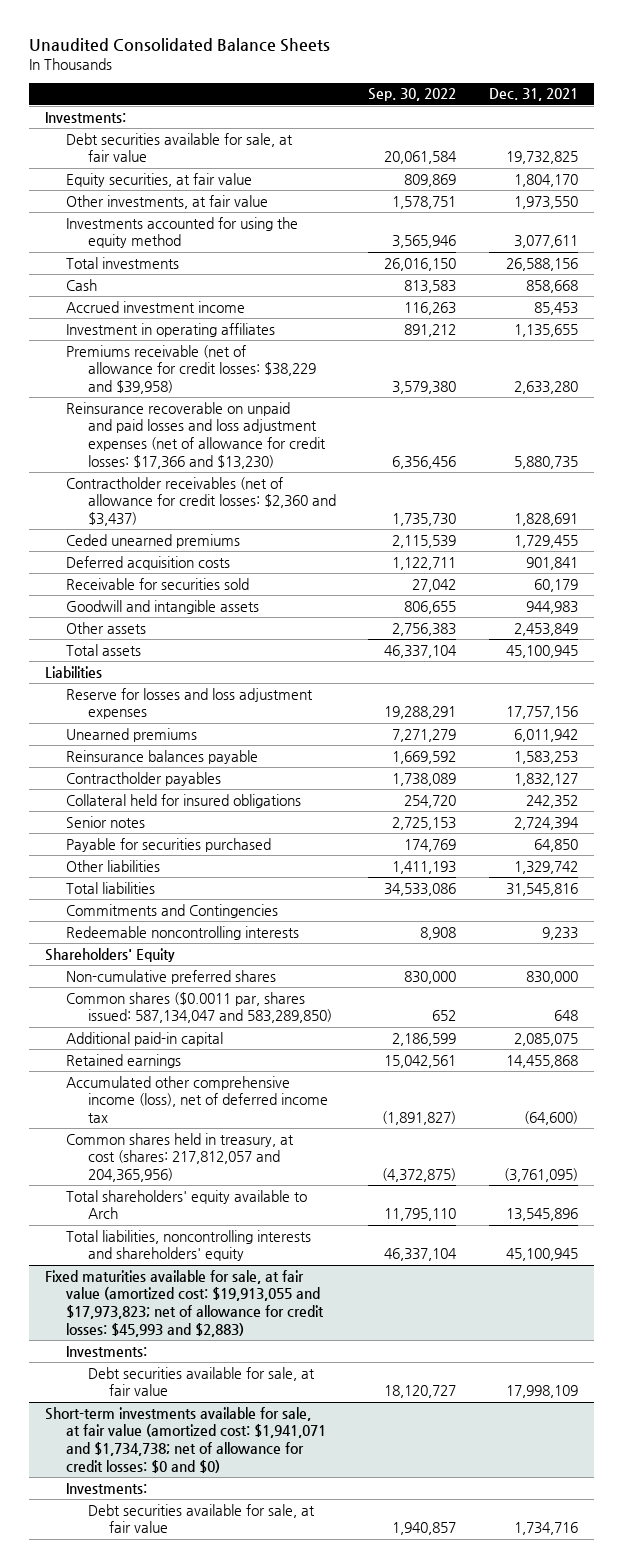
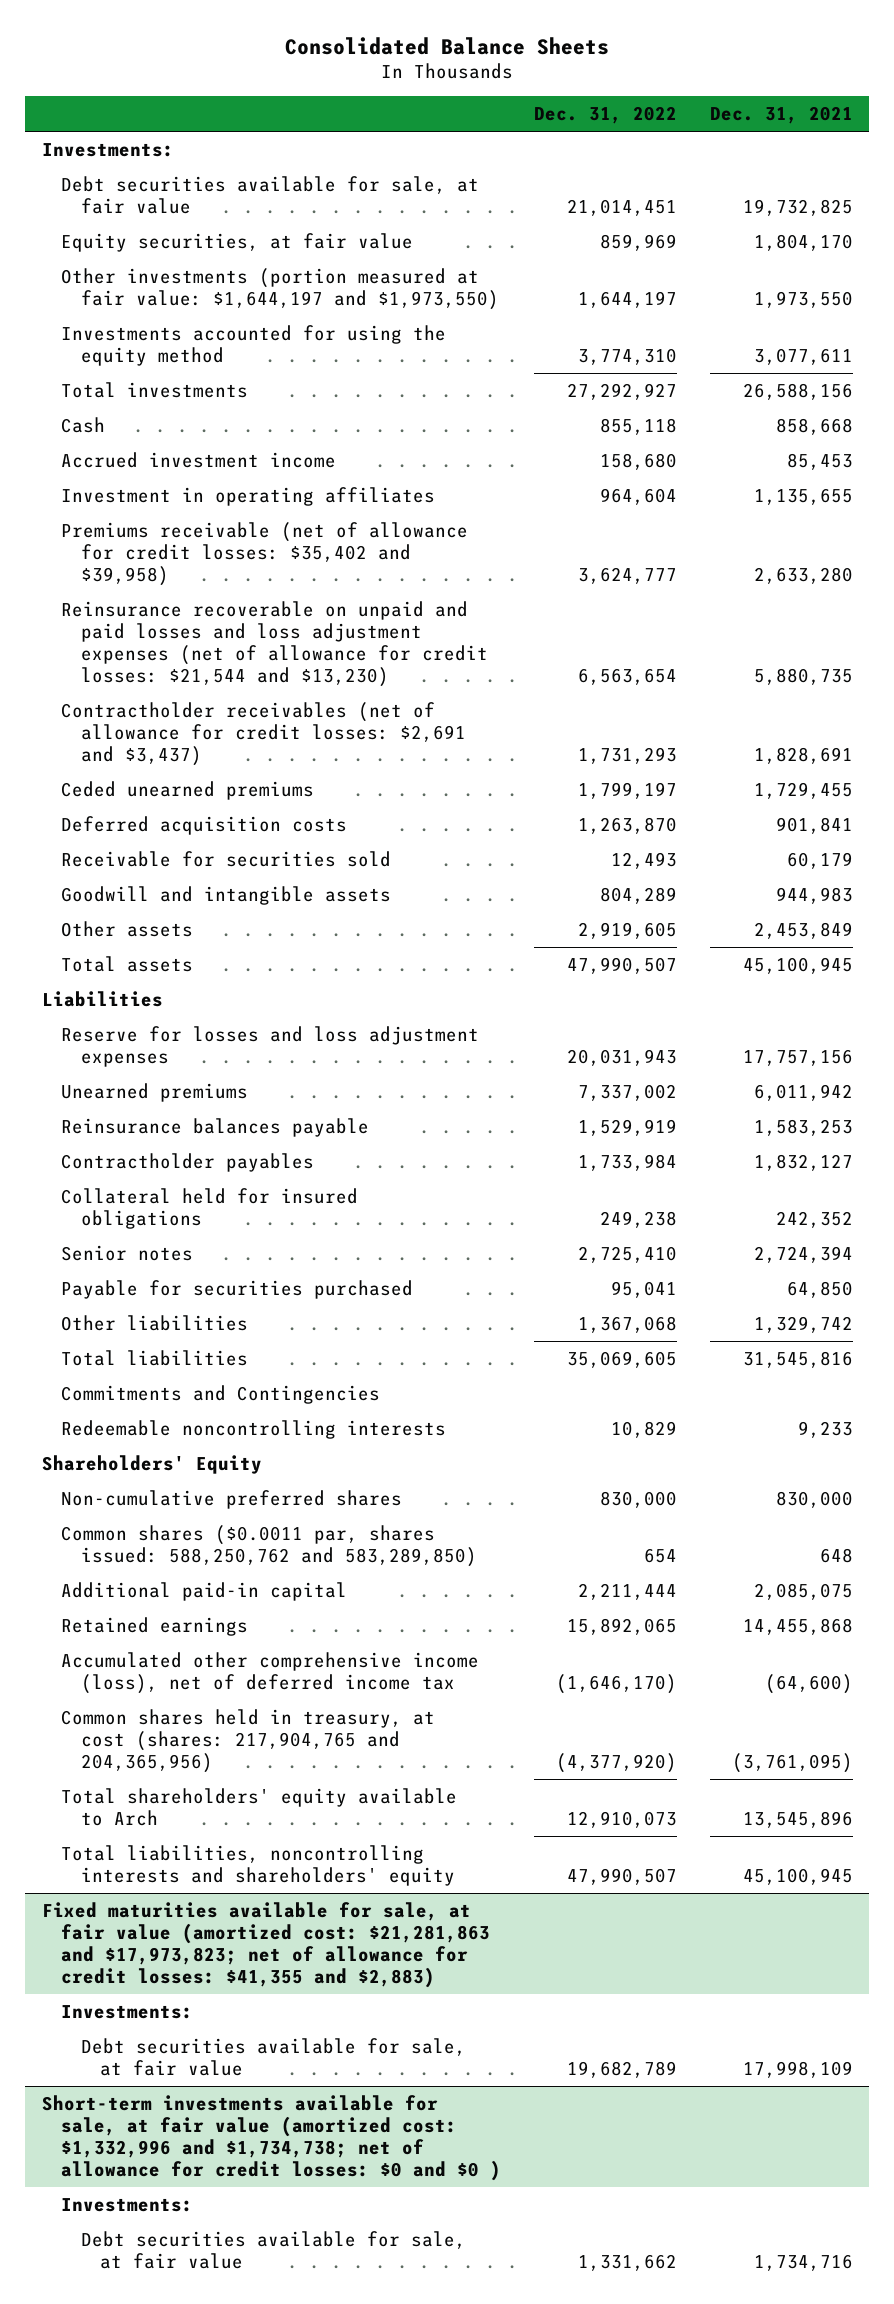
[28,38,330,53] Unaudited Consolidated Balance Sheets -> [285,36,610,55] Consolidated Balance Sheets
[368,88,457,102] Sep. 30, 2022 -> none
none -> [533,106,677,125] Dec. 31, 2022
[66,194,269,209] Other investments, at fair value -> [61,267,499,310] Other investments (portion measured at fair value: $1,644,197 and $1,973,550)
[66,344,316,395] Premiums receivable (net of allowance for credit losses: $38,229 and $39,958) -> [61,521,469,587] Premiums receivable (net of allowance for credit losses: $35,402 and $39,958)
[66,401,326,469] Reinsurance recoverable on unpaid and paid losses and loss adjustment expenses (net of allowance for credit losses: $17,366 and $13,230) -> [61,600,488,688] Reinsurance recoverable on unpaid and paid losses and loss adjustment expenses (net of allowance for credit losses: $21,544 and $13,230)
[66,476,336,527] Contractholder receivables (net of allowance for credit losses: $2,360 and $3,437) -> [61,701,466,767] Contractholder receivables (net of allowance for credit losses: $2,691 and $3,437)
[66,991,332,1024] Common shares ($0.0011 par, shares issued: 587,134,047 and 583,289,850) -> [61,1524,477,1567] Common shares ($0.0011 par, shares issued: 588,250,762 and 583,289,850)
[66,1132,295,1183] Common shares held in treasury, at cost (shares: 217,812,057 and 204,365,956) -> [61,1708,436,1774] Common shares held in treasury, at cost (shares: 217,904,765 and 204,365,956)
[44,1269,325,1337] Fixed maturities available for sale, at fair value (amortized cost: $19,913,055 and $17,973,823; net of allowance for credit losses: $45,993 and $2,883) -> [41,1901,491,1989] Fixed maturities available for sale, at fair value (amortized cost: $21,281,863 and $17,973,823; net of allowance for credit losses: $41,355 and $2,883)
[44,1406,327,1473] Short-term investments available for sale, at fair value (amortized cost: $1,941,071 and $1,734,738; net of allowance for credit losses: $0 and $0) -> [41,2094,502,2182] Short-term investments available for sale, at fair value (amortized cost: $1,332,996 and $1,734,738; net of allowance for credit losses: $0 and $0 )

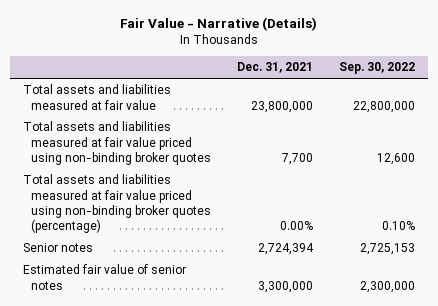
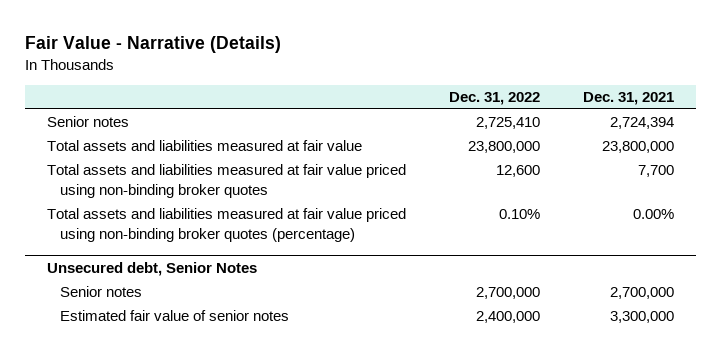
[338,62,415,75] Sep. 30, 2022 -> none
none -> [449,91,541,105] Dec. 31, 2022
[22,243,93,253] Senior notes -> [46,116,129,128] Senior notes
none -> [46,262,257,277] Unsecured debt, Senior Notes
none -> [60,286,143,298] Senior notes

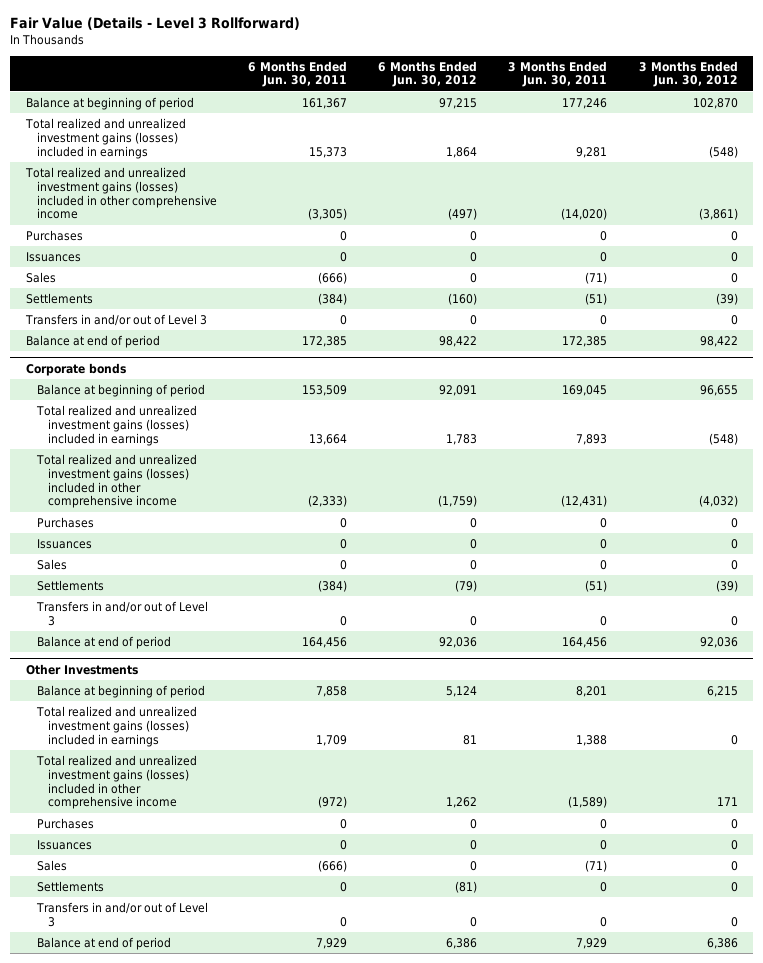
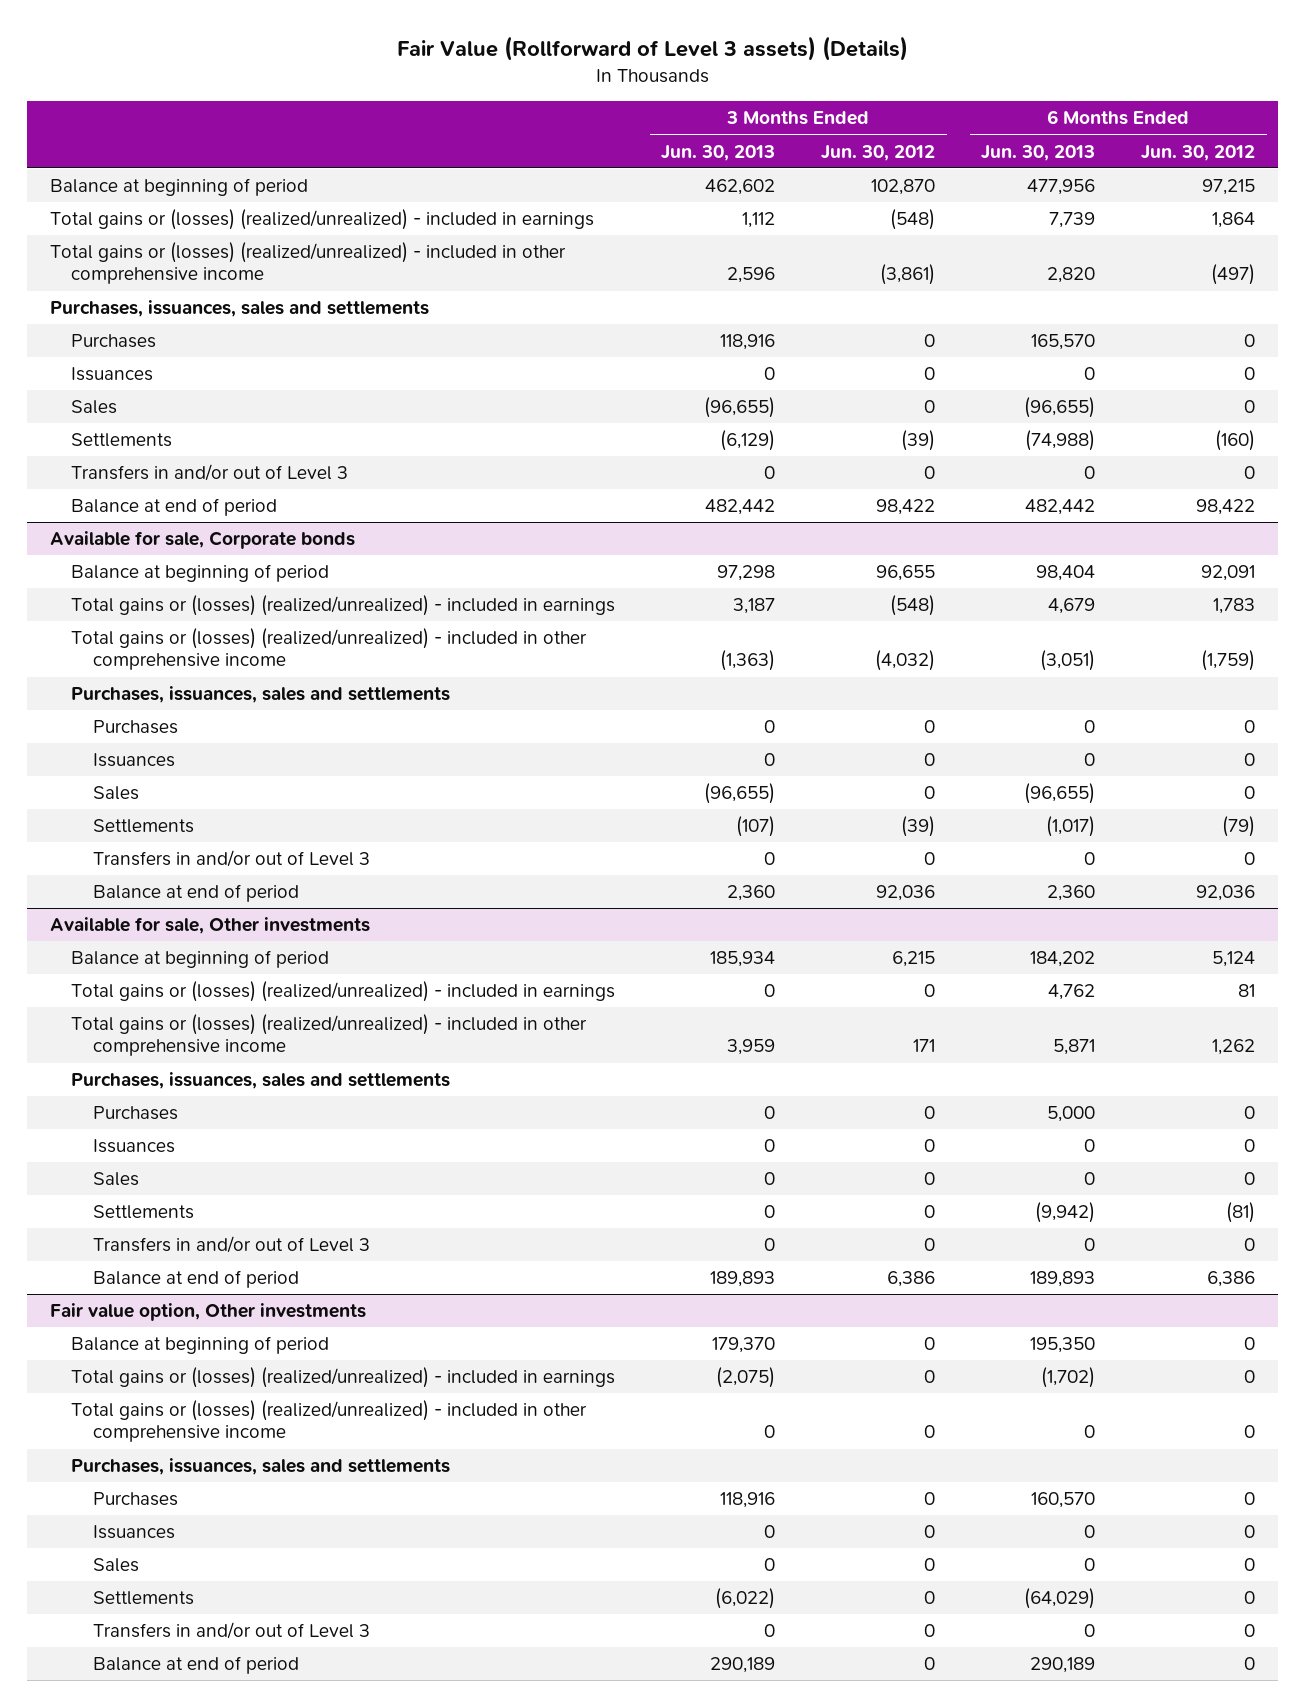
[10,17,301,31] Fair Value (Details - Level 3 Rollforward) -> [396,36,908,62] Fair Value (Rollforward of Level 3 assets) (Details)
[247,60,347,88] 6 Months Ended Jun. 30, 2011 -> none
[508,60,608,88] 3 Months Ended Jun. 30, 2011 -> none
none -> [661,144,776,161] Jun. 30, 2013
none -> [981,144,1096,161] Jun. 30, 2013
[24,117,186,159] Total realized and unrealized investment gains (losses) included in earnings -> [49,209,594,231] Total gains or (losses) (realized/unrealized) - included in earnings
[24,166,217,220] Total realized and unrealized investment gains (losses) included in other comprehensive income -> [49,242,566,285] Total gains or (losses) (realized/unrealized) - included in other comprehensive income
none -> [49,300,429,318] Purchases, issuances, sales and settlements
[25,362,126,376] Corporate bonds -> none
none -> [49,531,355,550] Available for sale, Corporate bonds
[35,404,197,446] Total realized and unrealized investment gains (losses) included in earnings -> [71,595,616,617] Total gains or (losses) (realized/unrealized) - included in earnings
[35,453,197,509] Total realized and unrealized investment gains (losses) included in other comprehensive income -> [71,628,588,671] Total gains or (losses) (realized/unrealized) - included in other comprehensive income
none -> [71,686,451,704] Purchases, issuances, sales and settlements
[25,663,138,675] Other Investments -> none
none -> [49,917,370,935] Available for sale, Other investments
[35,705,197,747] Total realized and unrealized investment gains (losses) included in earnings -> [71,981,616,1003] Total gains or (losses) (realized/unrealized) - included in earnings
[35,754,197,810] Total realized and unrealized investment gains (losses) included in other comprehensive income -> [71,1014,588,1057] Total gains or (losses) (realized/unrealized) - included in other comprehensive income
none -> [71,1072,451,1090] Purchases, issuances, sales and settlements
none -> [49,1303,366,1322] Fair value option, Other investments
none -> [71,1336,330,1355] Balance at beginning of period
none -> [71,1367,616,1389] Total gains or (losses) (realized/unrealized) - included in earnings
none -> [71,1400,588,1443] Total gains or (losses) (realized/unrealized) - included in other comprehensive income
none -> [71,1458,451,1476] Purchases, issuances, sales and settlements
none -> [92,1492,178,1507] Purchases
none -> [92,1525,175,1540] Issuances
none -> [92,1558,139,1573] Sales
none -> [92,1591,194,1606] Settlements
none -> [92,1622,370,1640] Transfers in and/or out of Level 3
none -> [92,1656,299,1675] Balance at end of period

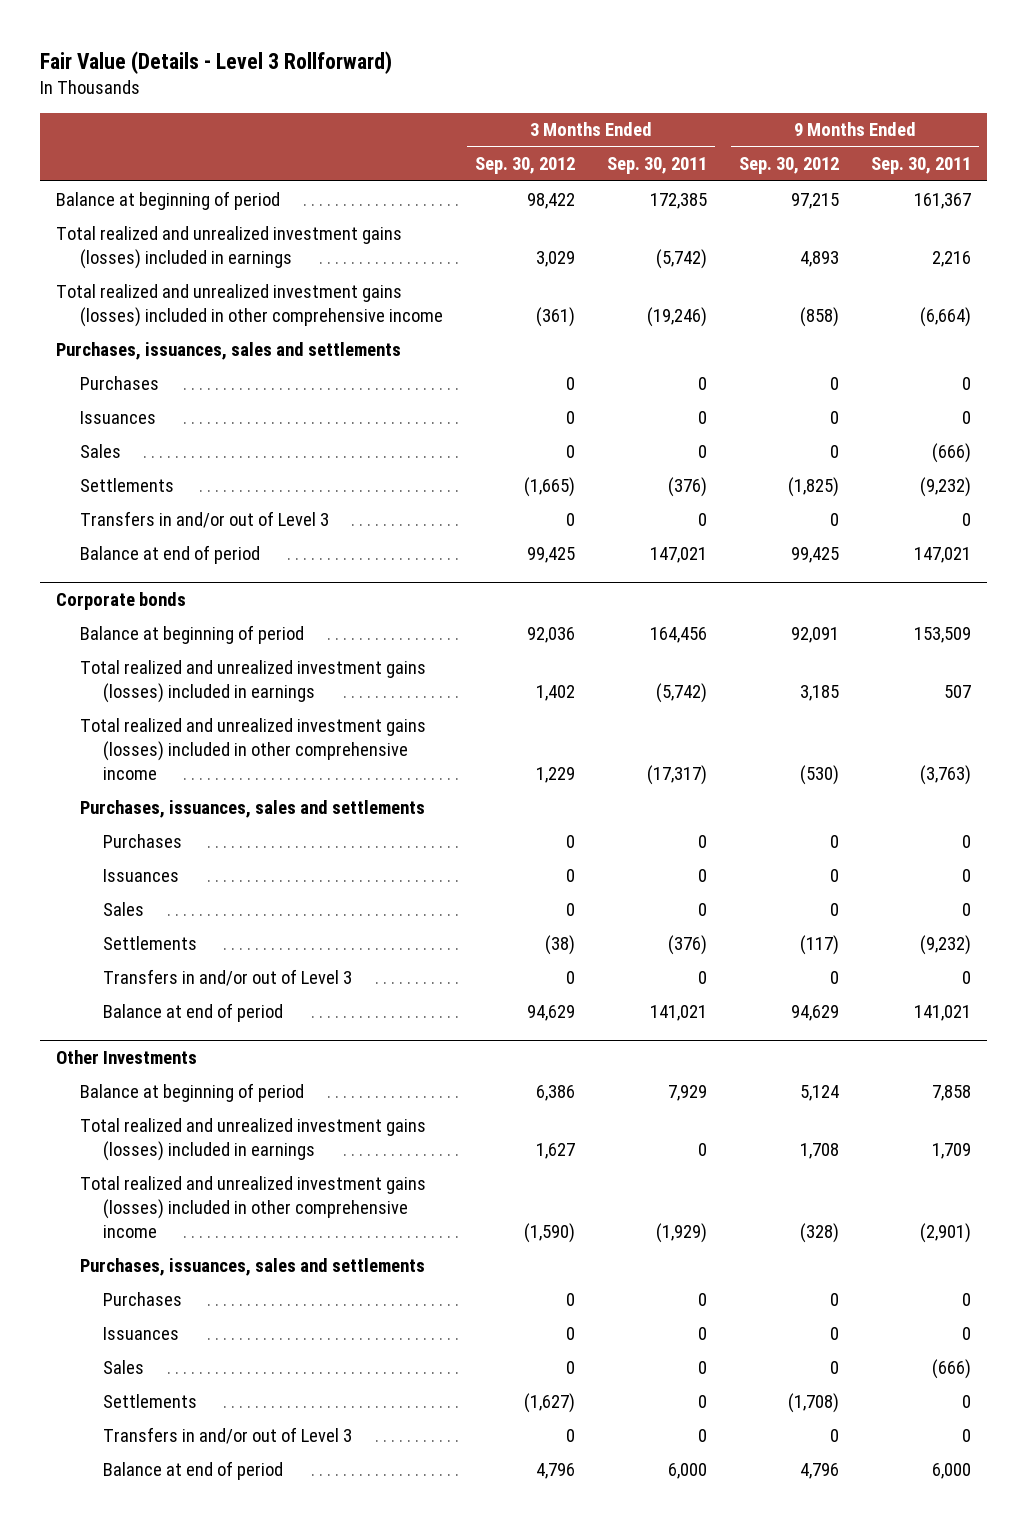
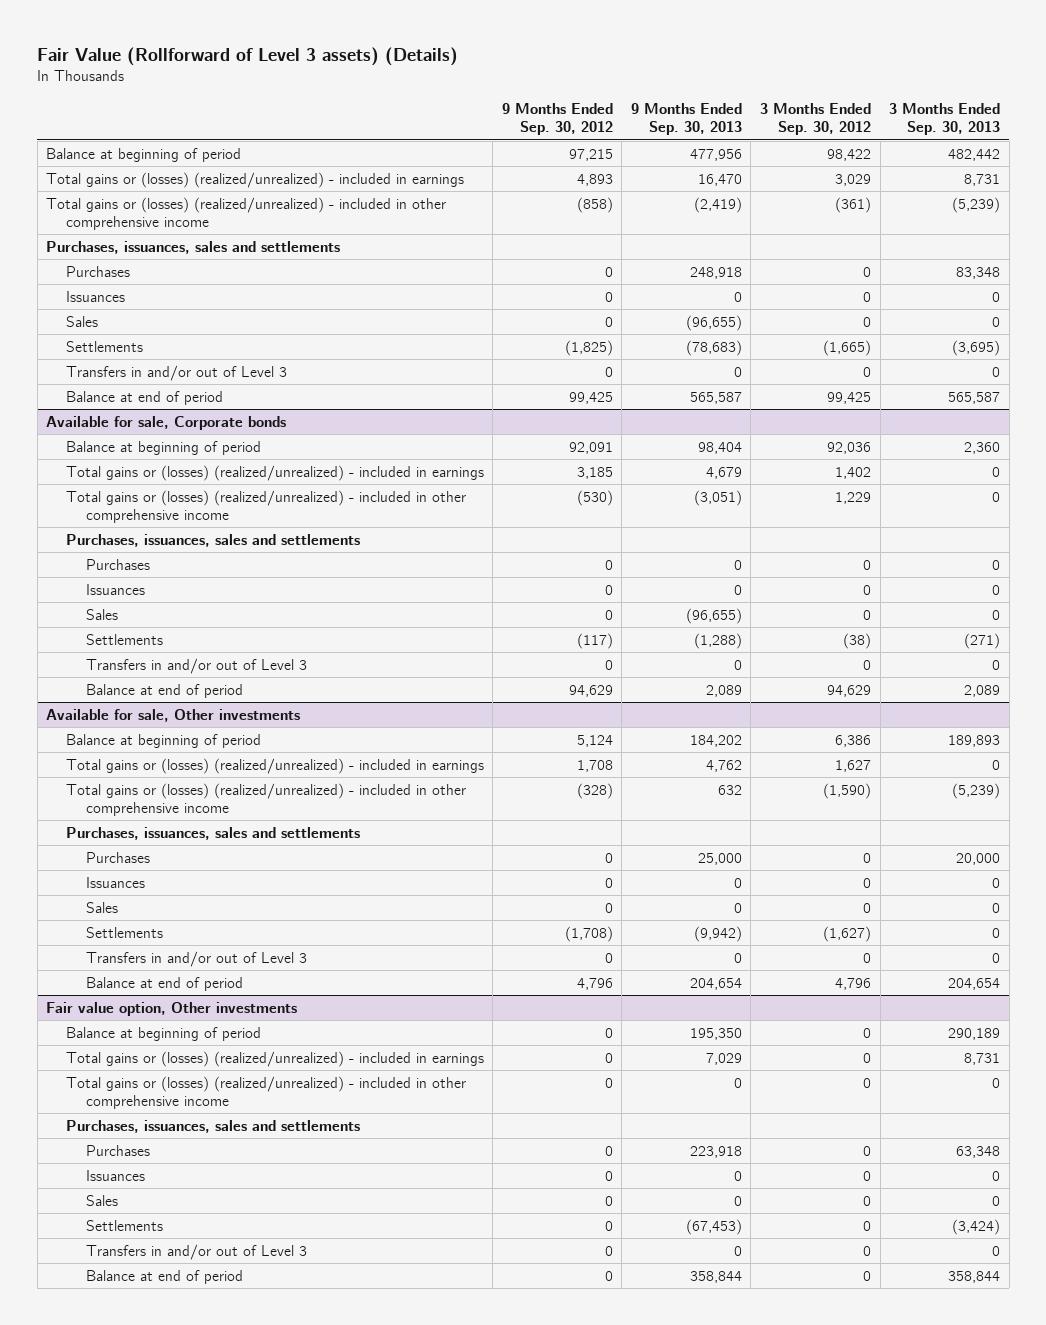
[40,51,393,75] Fair Value (Details - Level 3 Rollforward) -> [37,46,459,66] Fair Value (Rollforward of Level 3 assets) (Details)
[607,157,708,175] Sep. 30, 2011 -> none
[871,157,972,175] Sep. 30, 2011 -> none
none -> [630,102,742,136] 9 Months Ended Sep. 30, 2013
none -> [889,102,1001,136] 3 Months Ended Sep. 30, 2013
[56,225,403,269] Total realized and unrealized investment gains (losses) included in earnings -> [46,171,465,188] Total gains or (losses) (realized/unrealized) - included in earnings
[56,283,443,327] Total realized and unrealized investment gains (losses) included in other comprehensive income -> [46,196,447,231] Total gains or (losses) (realized/unrealized) - included in other comprehensive income
[56,591,187,610] Corporate bonds -> none
none -> [46,415,287,430] Available for sale, Corporate bonds
[79,659,426,703] Total realized and unrealized investment gains (losses) included in earnings -> [65,464,484,481] Total gains or (losses) (realized/unrealized) - included in earnings
[79,717,426,780] Total realized and unrealized investment gains (losses) included in other comprehensive income -> [65,489,466,524] Total gains or (losses) (realized/unrealized) - included in other comprehensive income
[56,1049,198,1064] Other Investments -> none
none -> [46,708,301,722] Available for sale, Other investments
[79,1117,426,1161] Total realized and unrealized investment gains (losses) included in earnings -> [65,757,484,774] Total gains or (losses) (realized/unrealized) - included in earnings
[79,1175,426,1238] Total realized and unrealized investment gains (losses) included in other comprehensive income -> [65,782,466,817] Total gains or (losses) (realized/unrealized) - included in other comprehensive income
none -> [46,1001,298,1016] Fair value option, Other investments
none -> [65,1026,261,1041] Balance at beginning of period
none -> [65,1050,484,1067] Total gains or (losses) (realized/unrealized) - included in earnings
none -> [65,1075,466,1110] Total gains or (losses) (realized/unrealized) - included in other comprehensive income
none -> [65,1119,360,1133] Purchases, issuances, sales and settlements
none -> [85,1144,150,1156] Purchases
none -> [85,1169,145,1181] Issuances
none -> [85,1194,118,1206] Sales
none -> [85,1219,163,1231] Settlements
none -> [85,1243,307,1260] Transfers in and/or out of Level 3
none -> [85,1269,243,1284] Balance at end of period

